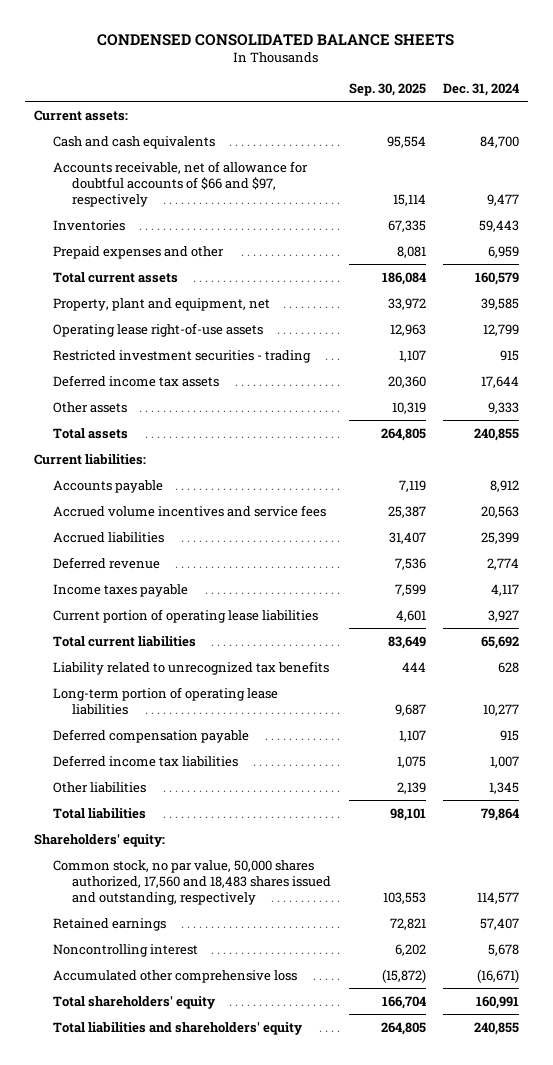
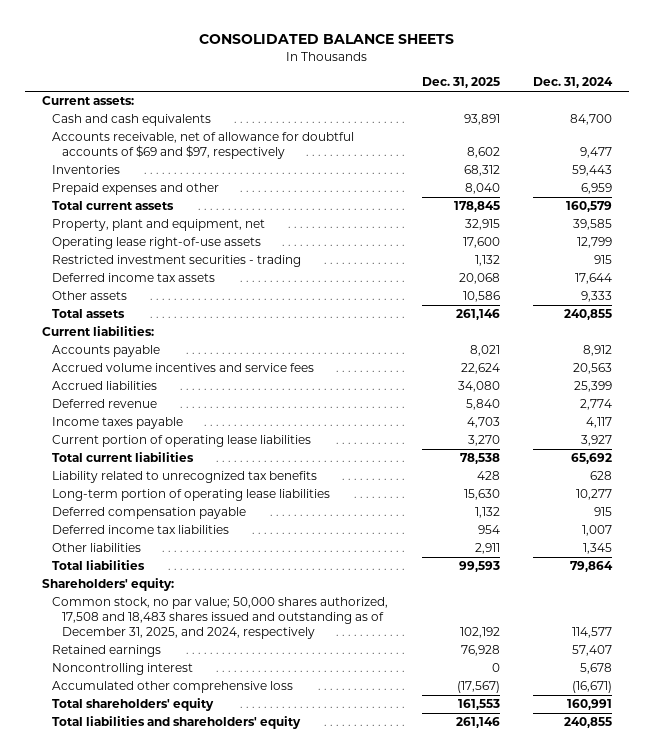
[97,34,455,47] CONDENSED CONSOLIDATED BALANCE SHEETS -> [198,34,454,45] CONSOLIDATED BALANCE SHEETS
[348,82,426,96] Sep. 30, 2025 -> none
none -> [421,77,500,89] Dec. 31, 2025
[53,160,309,208] Accounts receivable, net of allowance for doubtful accounts of $66 and $97, respectively -> [52,132,355,160] Accounts receivable, net of allowance for doubtful accounts of $69 and $97, respectively
[53,859,332,906] Common stock, no par value, 50,000 shares authorized, 17,560 and 18,483 shares issued and outstanding, respectively -> [52,597,389,640] Common stock, no par value; 50,000 shares authorized, 17,508 and 18,483 shares issued and outstanding as of December 31, 2025, and 2024, respectively

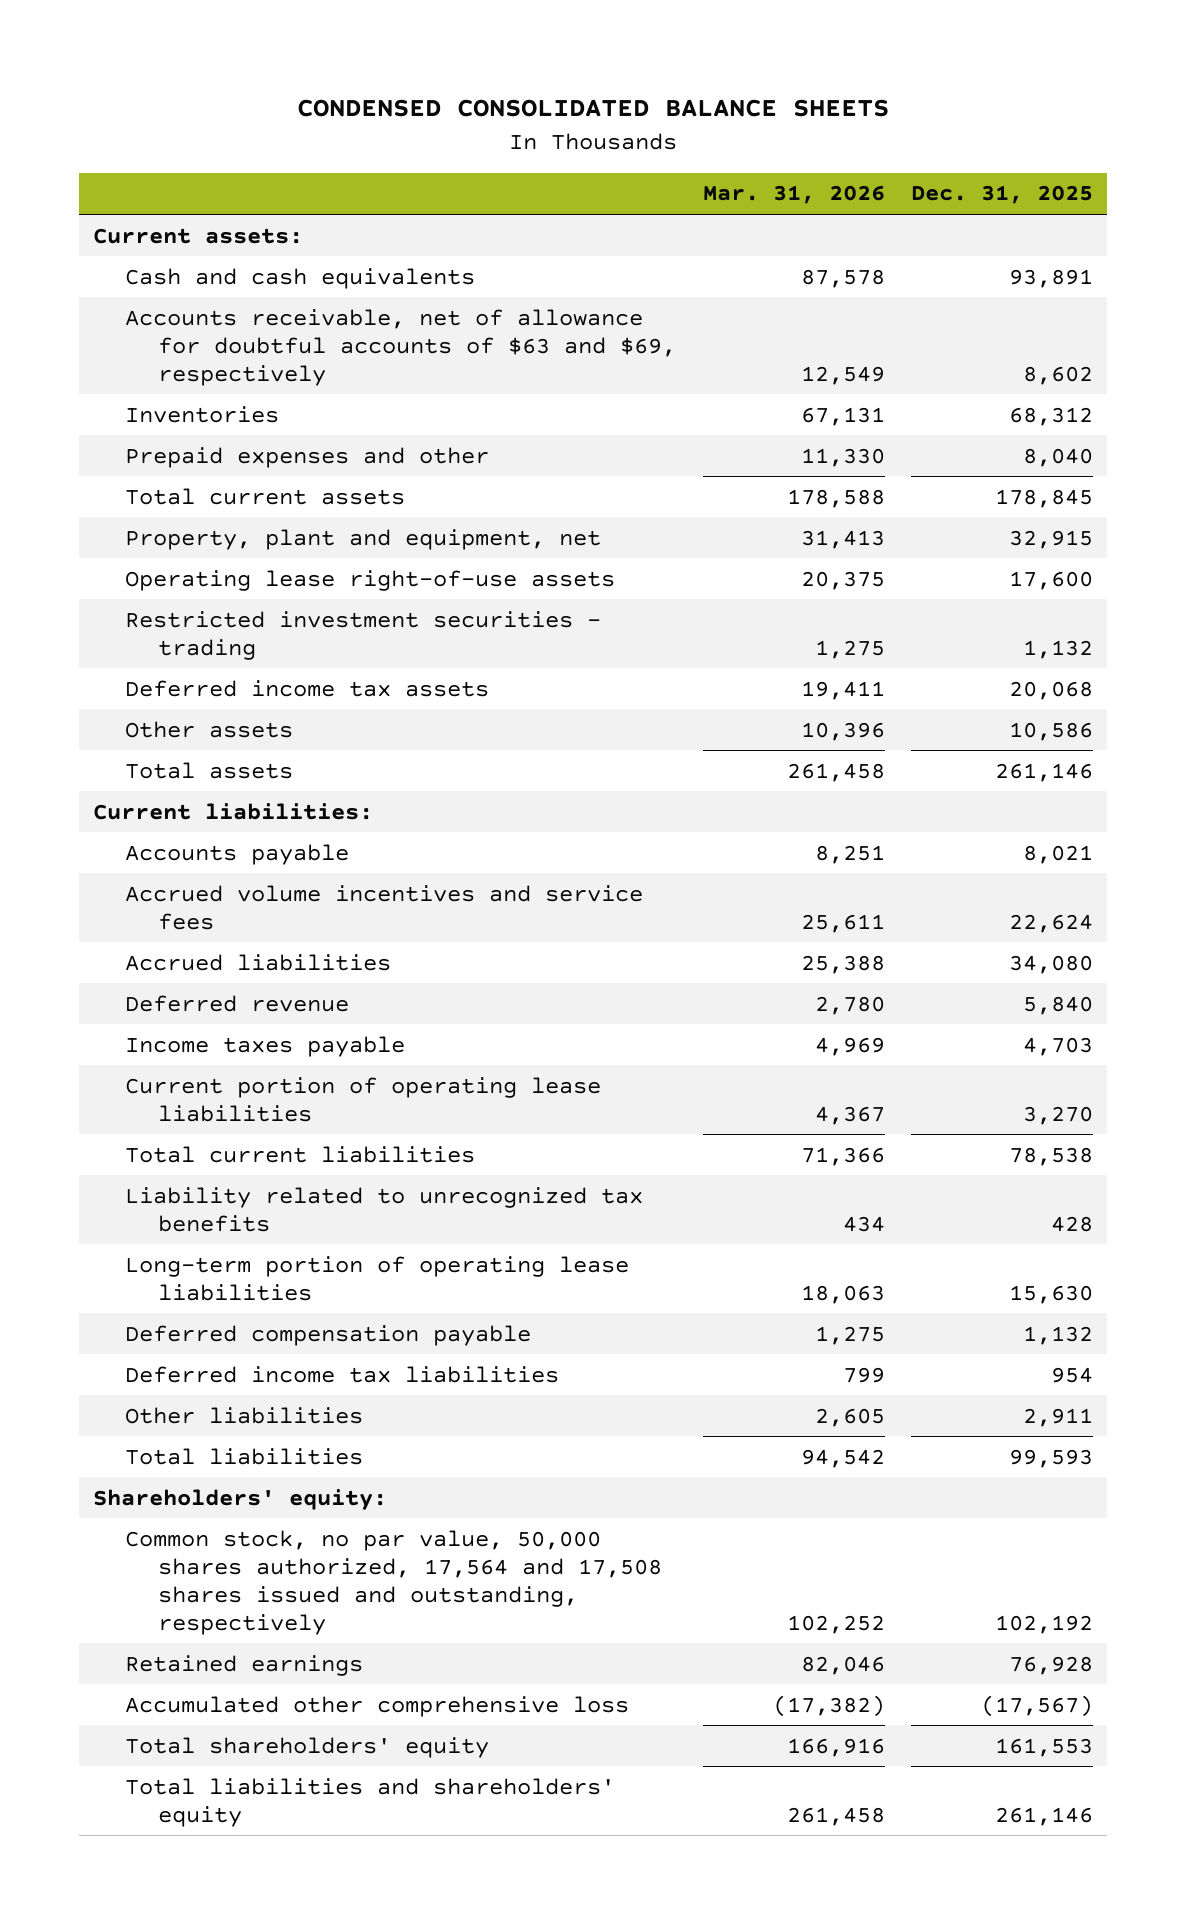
[198,34,454,45] CONSOLIDATED BALANCE SHEETS -> [297,99,890,118] CONDENSED CONSOLIDATED BALANCE SHEETS
[532,77,613,89] Dec. 31, 2024 -> none
none -> [702,185,885,205] Mar. 31, 2026
[52,132,355,160] Accounts receivable, net of allowance for doubtful accounts of $69 and $97, respectively -> [125,308,677,386] Accounts receivable, net of allowance for doubtful accounts of $63 and $69, respectively
[52,597,389,640] Common stock, no par value; 50,000 shares authorized, 17,508 and 18,483 shares issued and outstanding as of December 31, 2025, and 2024, respectively -> [125,1529,663,1635] Common stock, no par value, 50,000 shares authorized, 17,564 and 17,508 shares issued and outstanding, respectively
[52,663,194,676] Noncontrolling interest -> none

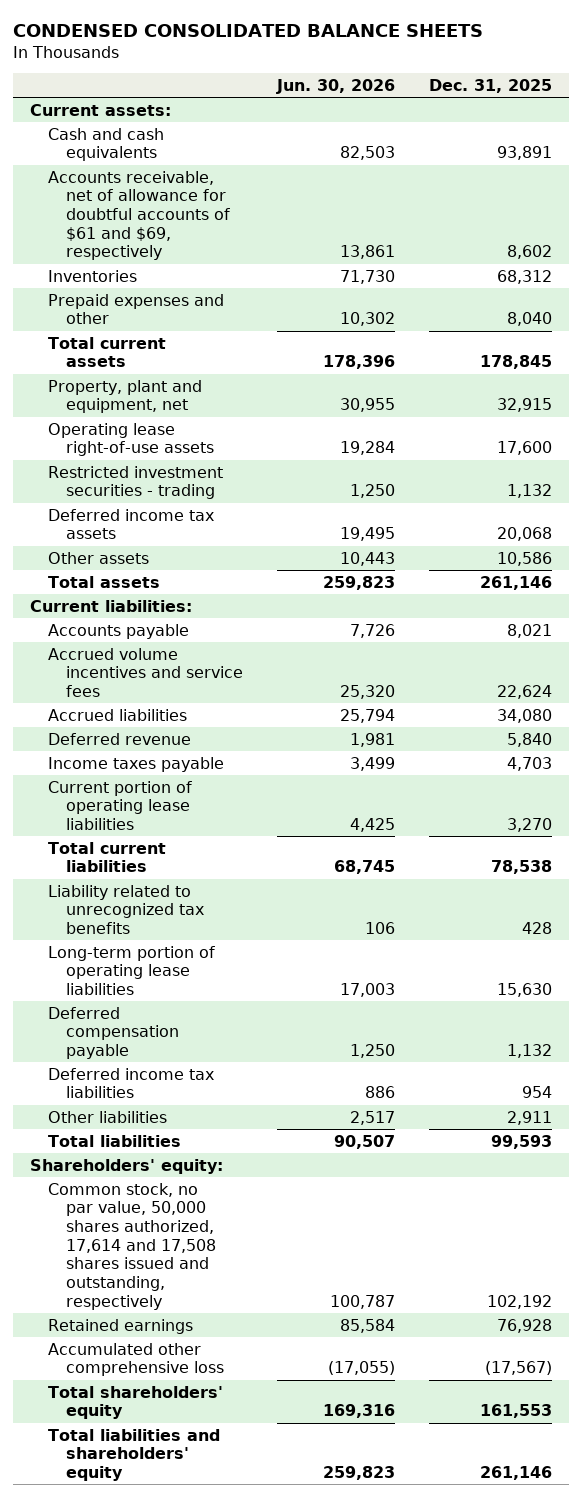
[702,185,885,205] Mar. 31, 2026 -> none
none -> [275,78,395,94] Jun. 30, 2026
[125,308,677,386] Accounts receivable, net of allowance for doubtful accounts of $63 and $69, respectively -> [47,170,230,261] Accounts receivable, net of allowance for doubtful accounts of $61 and $69, respectively
[125,1529,663,1635] Common stock, no par value, 50,000 shares authorized, 17,564 and 17,508 shares issued and outstanding, respectively -> [47,1182,216,1310] Common stock, no par value, 50,000 shares authorized, 17,614 and 17,508 shares issued and outstanding, respectively

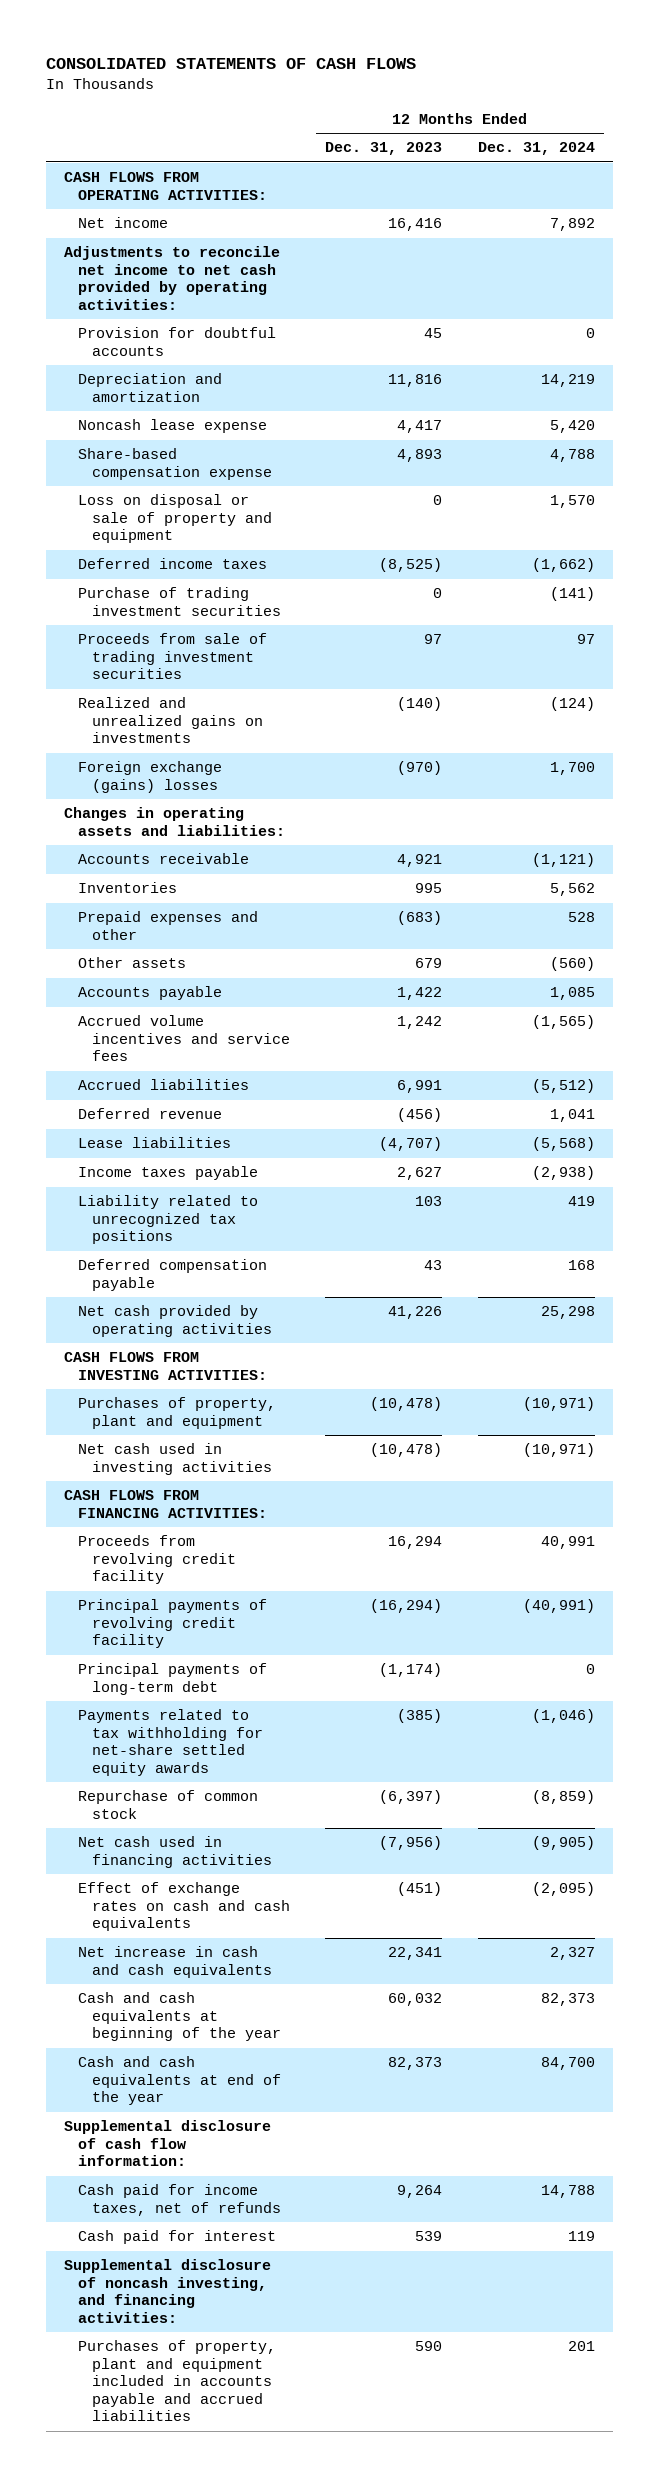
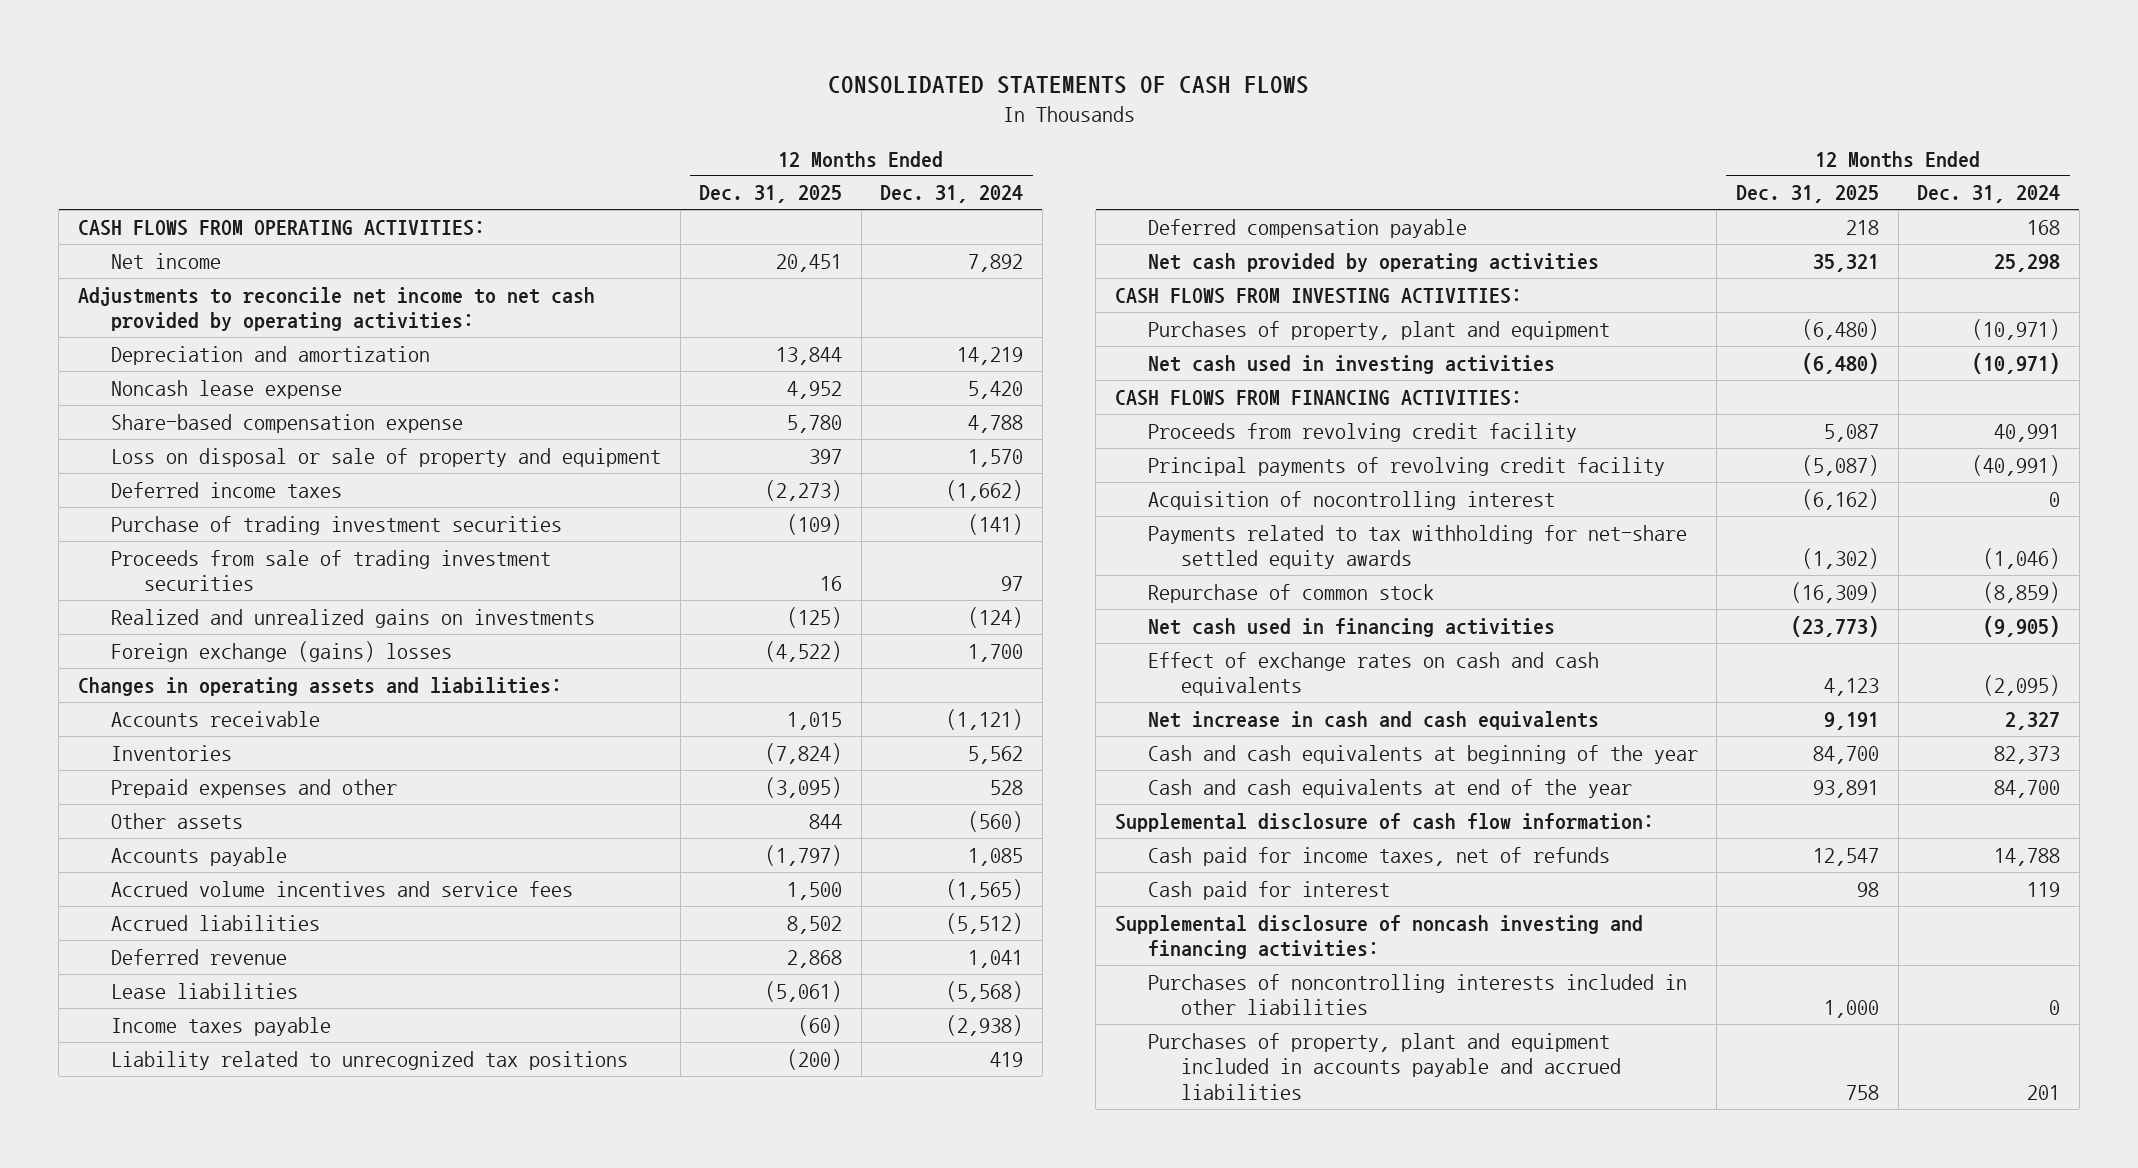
[325,142,443,156] Dec. 31, 2023 -> none
none -> [699,185,843,204] Dec. 31, 2025
[77,327,276,356] Provision for doubtful accounts -> none
[77,1663,267,1695] Principal payments of long-term debt -> none
none -> [1147,490,1555,510] Acquisition of nocontrolling interest
[64,2259,272,2323] Supplemental disclosure of noncash investing, and financing activities: -> [1114,914,1643,960] Supplemental disclosure of noncash investing and financing activities:
none -> [1147,973,1687,1016] Purchases of noncontrolling interests included in other liabilities

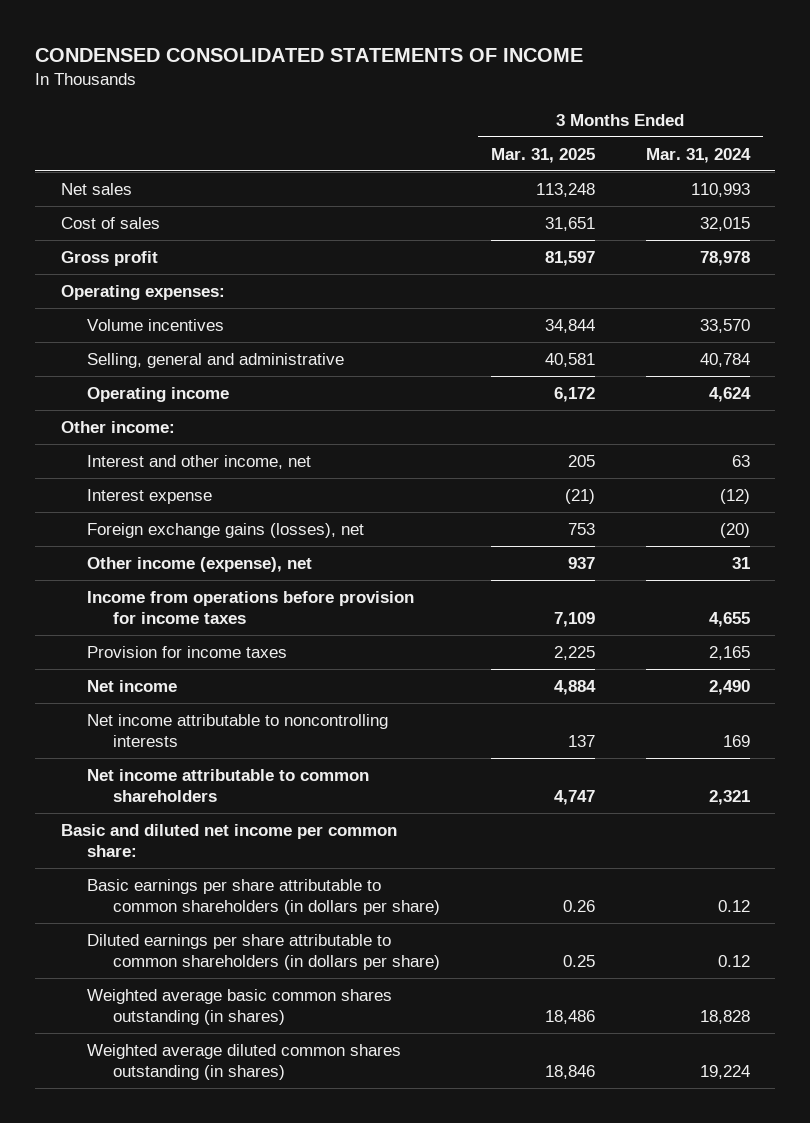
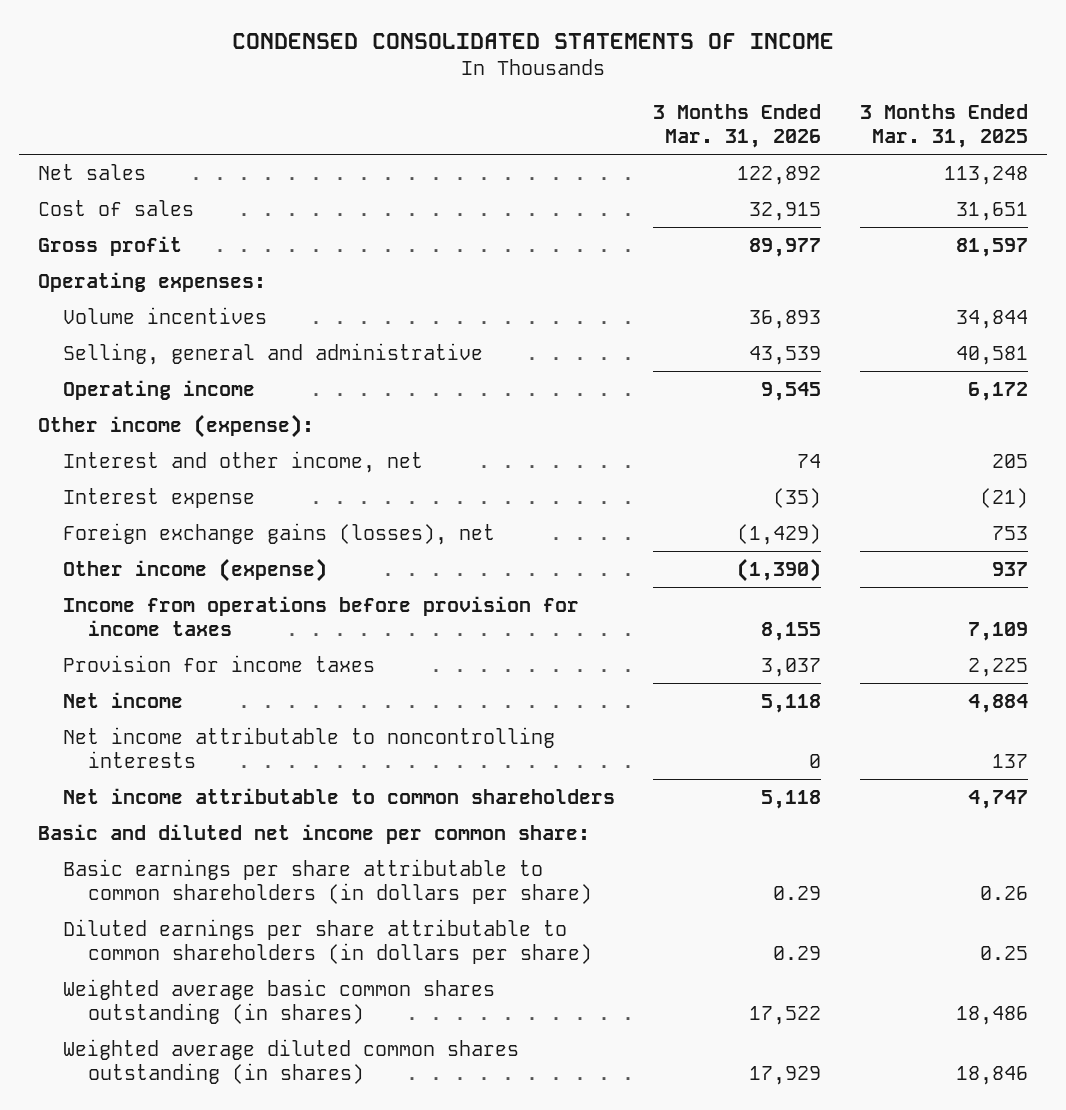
[645,147,751,163] Mar. 31, 2024 -> none
none -> [653,104,822,149] 3 Months Ended Mar. 31, 2026
[60,421,175,434] Other income: -> [37,413,314,438] Other income (expense):
[86,557,312,573] Other income (expense), net -> [62,557,327,582] Other income (expense)

